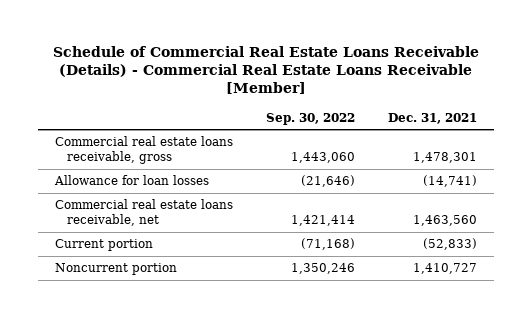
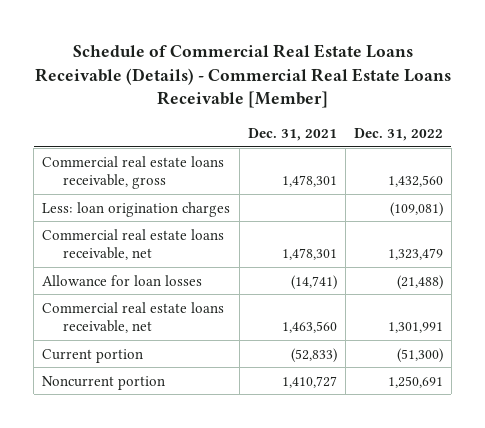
[266,112,356,125] Sep. 30, 2022 -> none
none -> [353,127,443,141] Dec. 31, 2022
none -> [42,201,231,217] Less: loan origination charges
none -> [42,228,225,260] Commercial real estate loans receivable, net

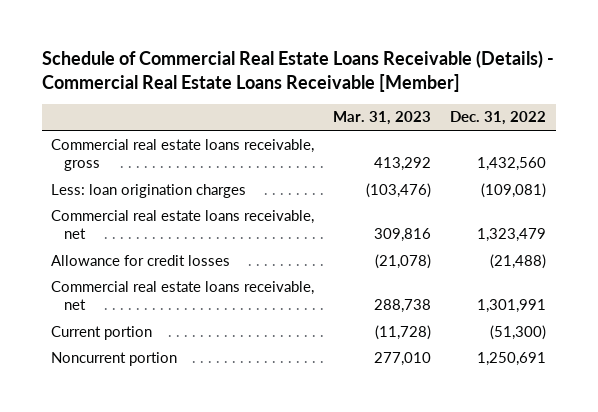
[247,127,337,141] Dec. 31, 2021 -> none
none -> [333,111,432,126] Mar. 31, 2023
[42,274,203,286] Allowance for loan losses -> [51,254,231,266] Allowance for credit losses

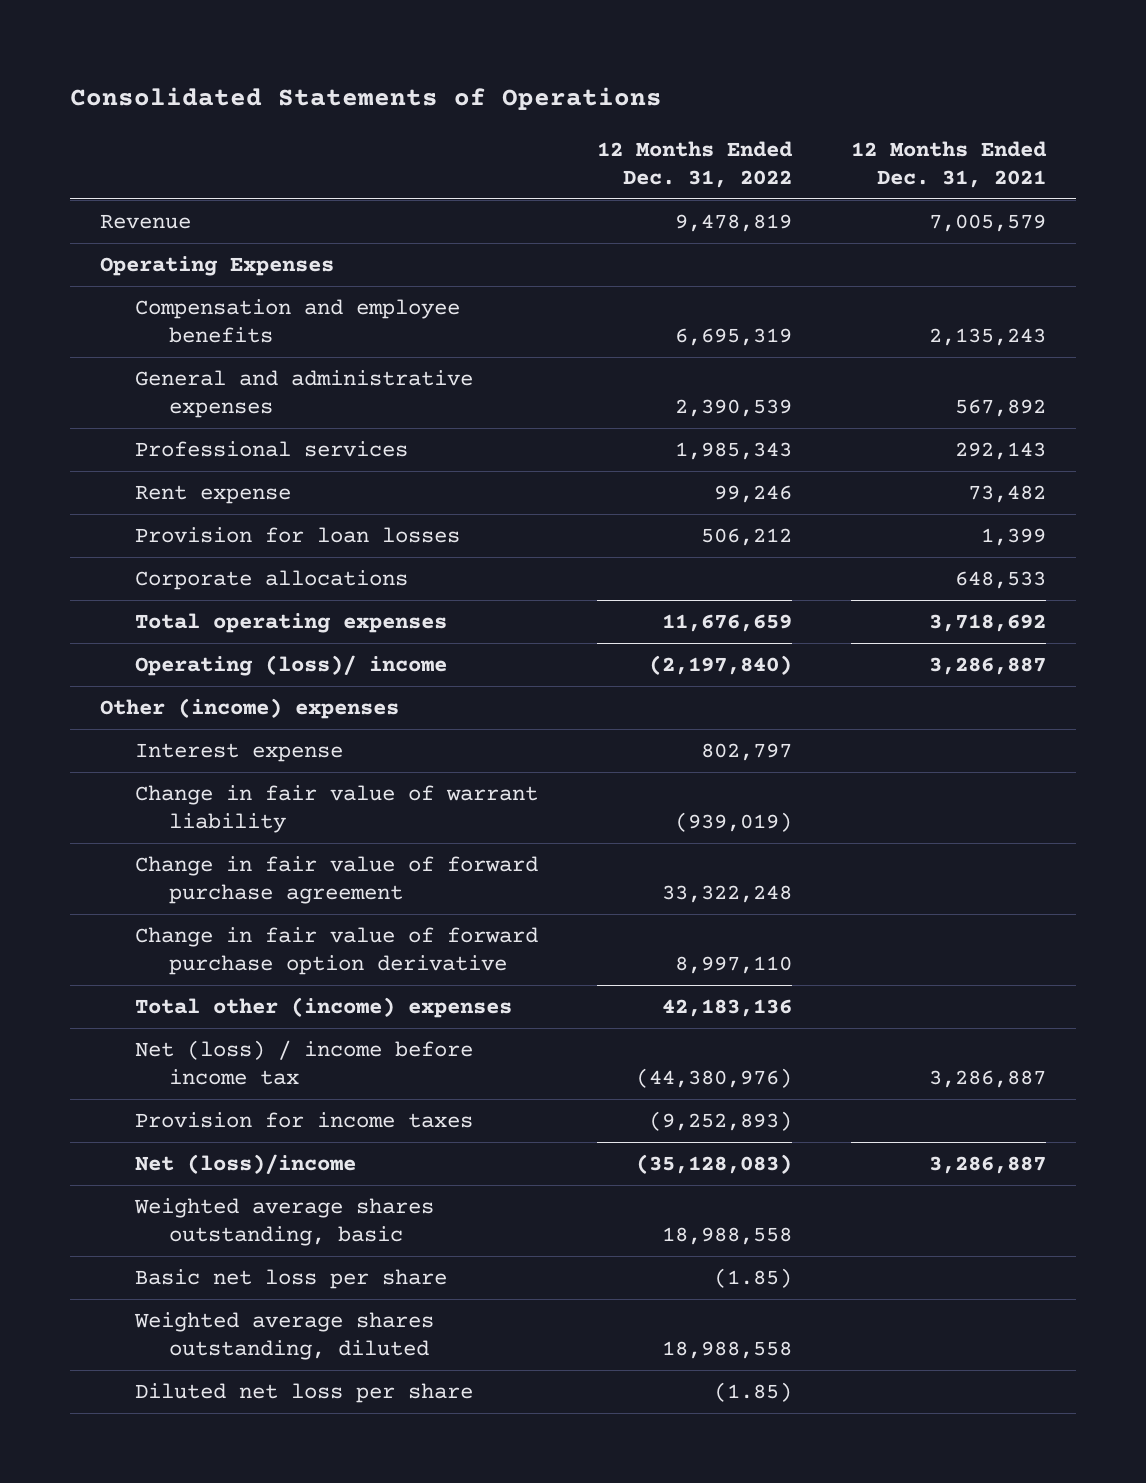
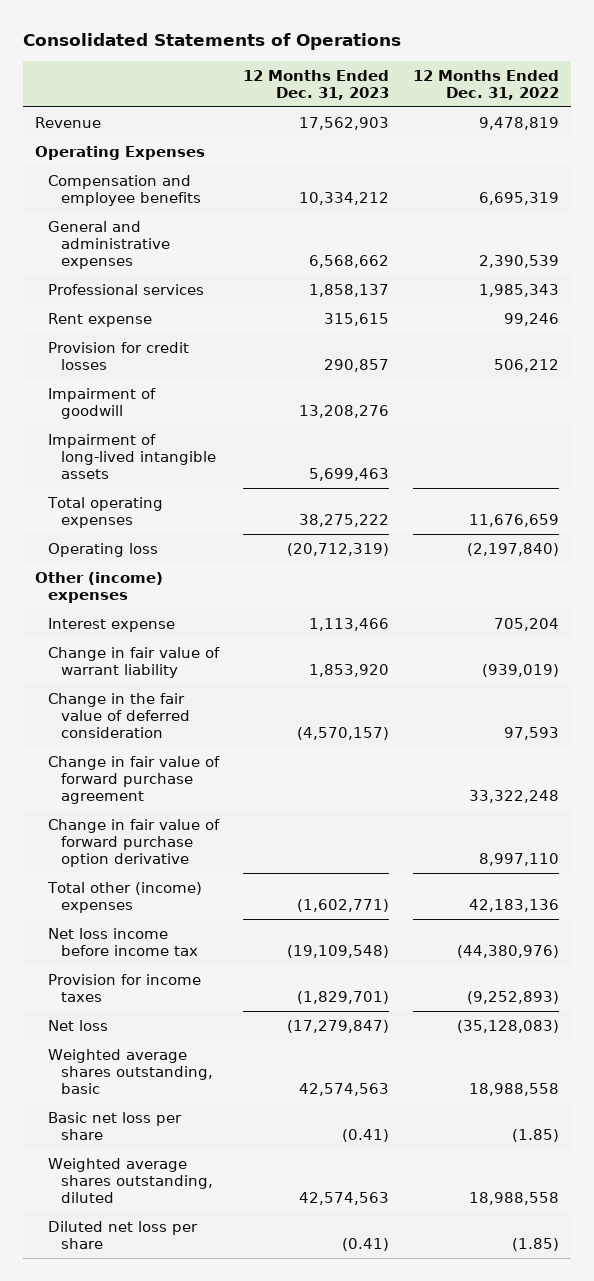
[851,140,1048,189] 12 Months Ended Dec. 31, 2021 -> none
none -> [243,69,390,100] 12 Months Ended Dec. 31, 2023
[134,569,408,590] Corporate allocations -> none
[134,526,460,543] Provision for loan losses -> [48,341,190,370] Provision for credit losses
none -> [48,387,157,419] Impairment of goodwill
none -> [48,433,217,480] Impairment of long-lived intangible assets
[134,654,447,676] Operating (loss)/ income -> [48,542,159,557] Operating loss
[700,742,792,761] 802,797 -> [493,617,559,631] 705,204
none -> [48,692,191,739] Change in the fair value of deferred consideration
[134,1039,473,1086] Net (loss) / income before income tax -> [48,927,199,956] Net loss income before income tax
[134,1153,356,1174] Net (loss)/income -> [48,1019,109,1031] Net loss

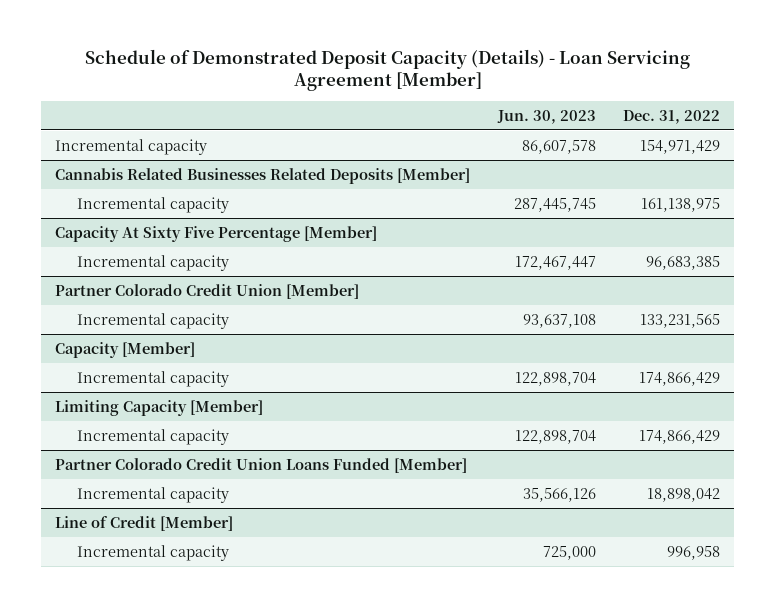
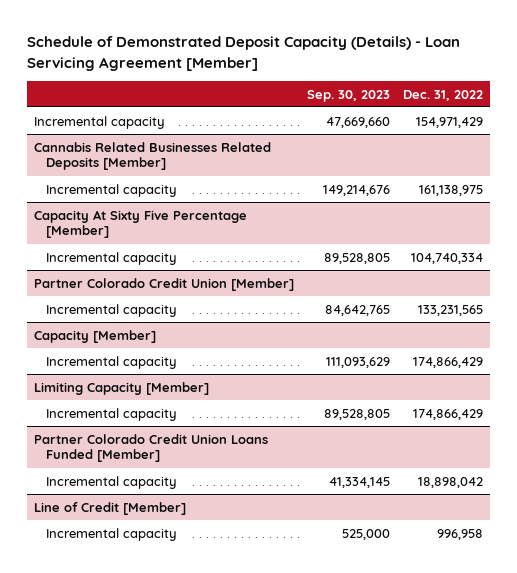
[496,109,596,124] Jun. 30, 2023 -> none
none -> [307,89,391,102] Sep. 30, 2023
[646,255,721,270] 96,683,385 -> [411,252,484,264] 104,740,334

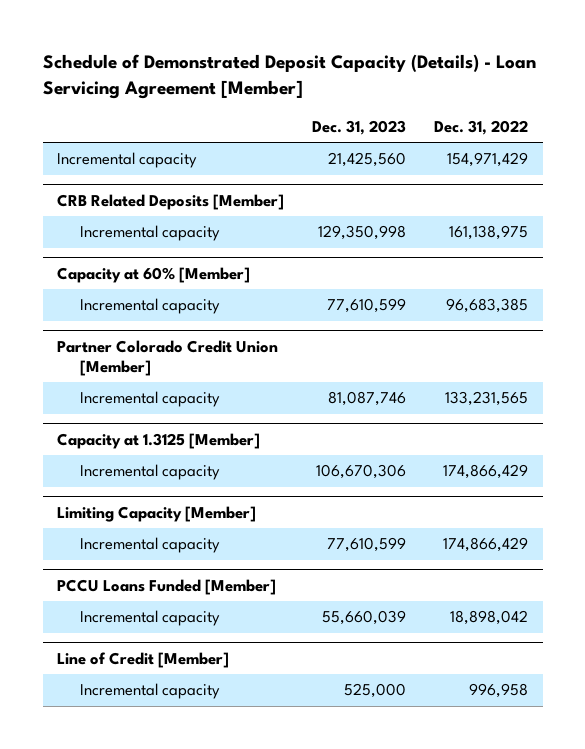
[307,89,391,102] Sep. 30, 2023 -> none
none -> [312,119,407,135] Dec. 31, 2023
[33,141,271,171] Cannabis Related Businesses Related Deposits [Member] -> [56,194,284,211] CRB Related Deposits [Member]
[33,209,247,239] Capacity At Sixty Five Percentage [Member] -> [56,267,250,284] Capacity at 60% [Member]
[411,252,484,264] 104,740,334 -> [446,298,529,314] 96,683,385
[33,329,156,343] Capacity [Member] -> none
none -> [56,433,260,450] Capacity at 1.3125 [Member]
[33,433,268,463] Partner Colorado Credit Union Loans Funded [Member] -> [56,579,276,596] PCCU Loans Funded [Member]

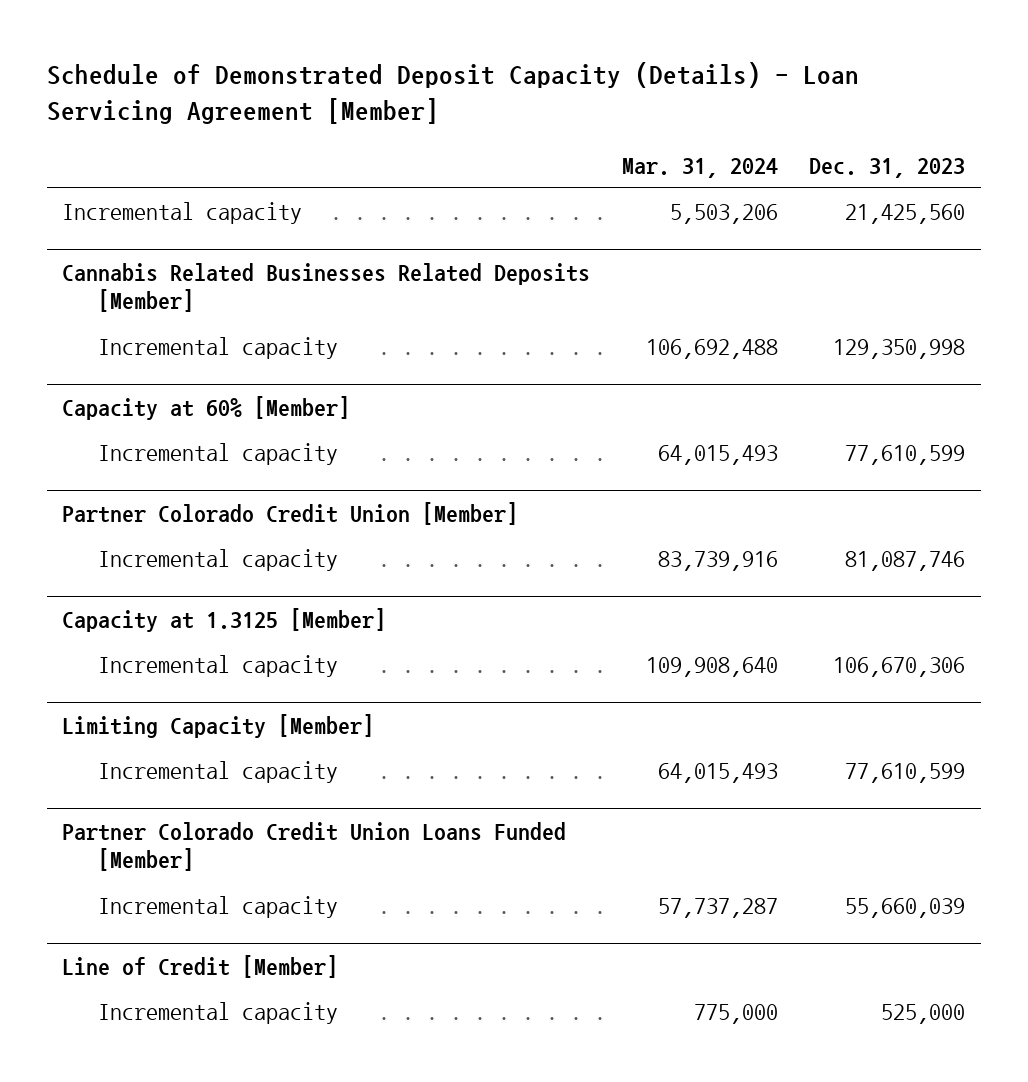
[434,119,529,135] Dec. 31, 2022 -> none
none -> [621,157,778,178] Mar. 31, 2024
[56,194,284,211] CRB Related Deposits [Member] -> [62,262,591,313] Cannabis Related Businesses Related Deposits [Member]
[56,579,276,596] PCCU Loans Funded [Member] -> [62,821,567,872] Partner Colorado Credit Union Loans Funded [Member]

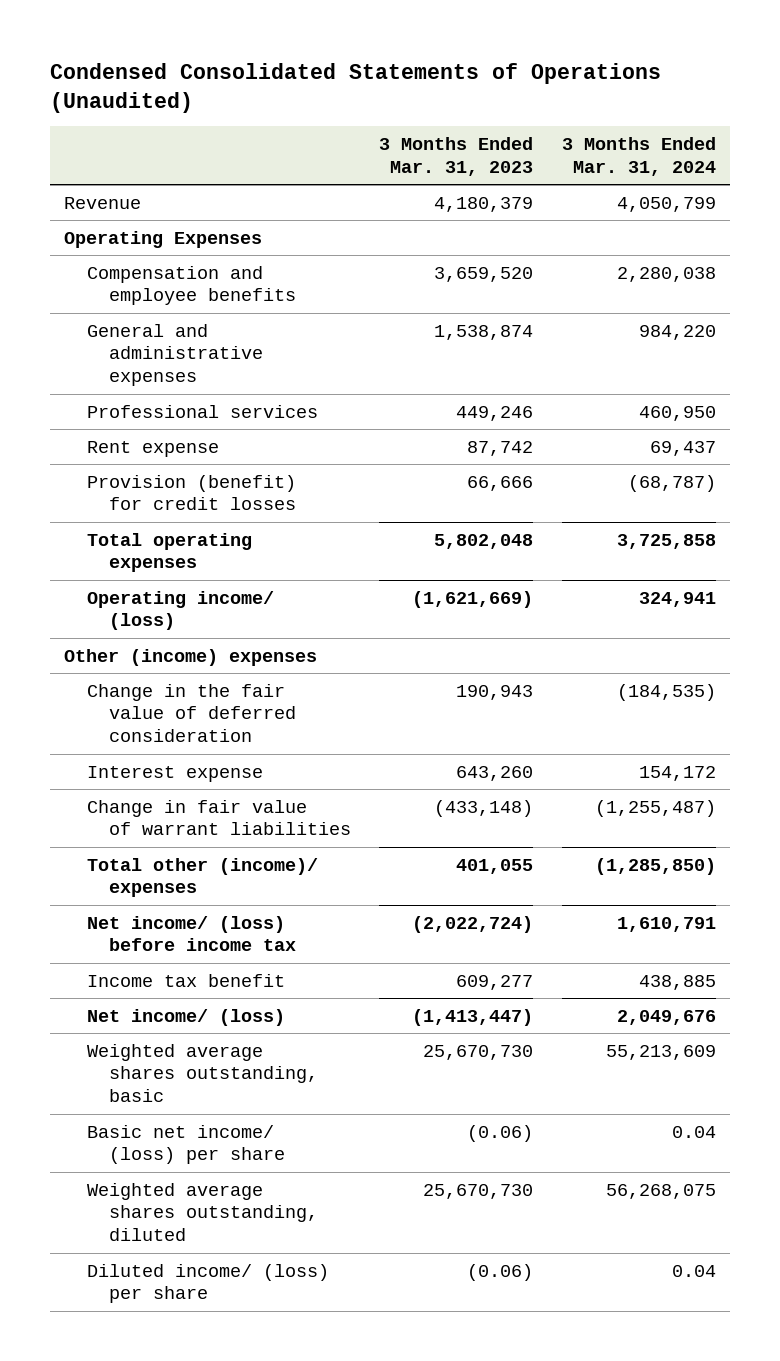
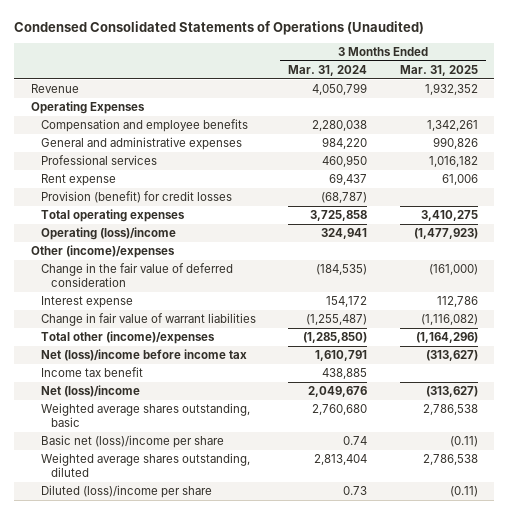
[379,137,534,176] 3 Months Ended Mar. 31, 2023 -> none
none -> [399,64,478,76] Mar. 31, 2025
[86,590,274,631] Operating income/ (loss) -> [40,226,176,240] Operating (loss)/income
[64,648,318,666] Other (income) expenses -> [30,244,175,258] Other (income)/expenses
[86,857,318,898] Total other (income)/ expenses -> [40,330,215,344] Total other (income)/expenses
[86,915,296,952] Net income/ (loss) before income tax -> [40,348,247,361] Net (loss)/income before income tax
[86,1008,285,1026] Net income/ (loss) -> [40,384,140,397] Net (loss)/income
[605,1044,716,1060] 55,213,609 -> [312,403,368,415] 2,760,680
[86,1124,285,1165] Basic net income/ (loss) per share -> [40,434,224,448] Basic net (loss)/income per share
[671,1125,716,1138] 0.04 -> [343,435,368,445] 0.74
[605,1183,716,1199] 56,268,075 -> [314,453,368,465] 2,813,404
[86,1263,329,1304] Diluted income/ (loss) per share -> [40,484,212,498] Diluted (loss)/income per share
[671,1264,716,1277] 0.04 -> [343,485,368,495] 0.73

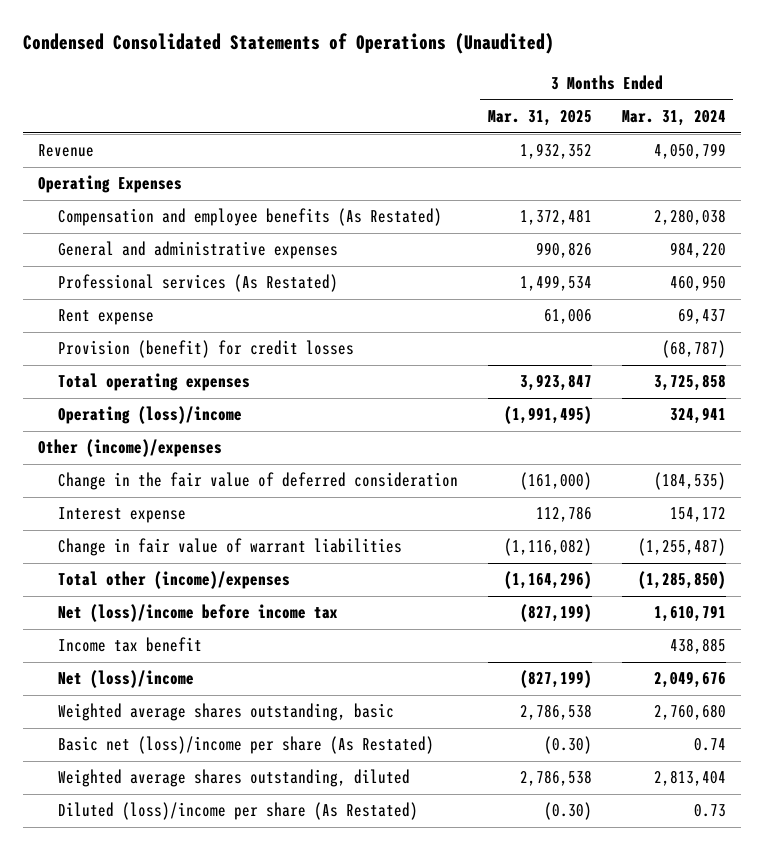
[40,118,248,132] Compensation and employee benefits -> [58,208,443,227] Compensation and employee benefits (As Restated)
[426,119,478,131] 1,342,261 -> [519,209,592,226] 1,372,481
[40,154,157,165] Professional services -> [58,274,339,293] Professional services (As Restated)
[428,155,478,167] 1,016,182 -> [519,275,592,292] 1,499,534
[420,209,478,221] 3,410,275 -> [519,374,592,392] 3,923,847
[413,227,478,239] (1,477,923) -> [503,406,592,425] (1,991,495)
[425,349,478,361] (313,627) -> [519,604,592,623] (827,199)
[425,385,478,397] (313,627) -> [519,670,592,689] (827,199)
[40,434,224,448] Basic net (loss)/income per share -> [58,736,435,755] Basic net (loss)/income per share (As Restated)
[449,435,478,447] (0.11) -> [543,736,592,755] (0.30)
[40,484,212,498] Diluted (loss)/income per share -> [58,802,419,821] Diluted (loss)/income per share (As Restated)
[449,485,478,497] (0.11) -> [543,802,592,821] (0.30)

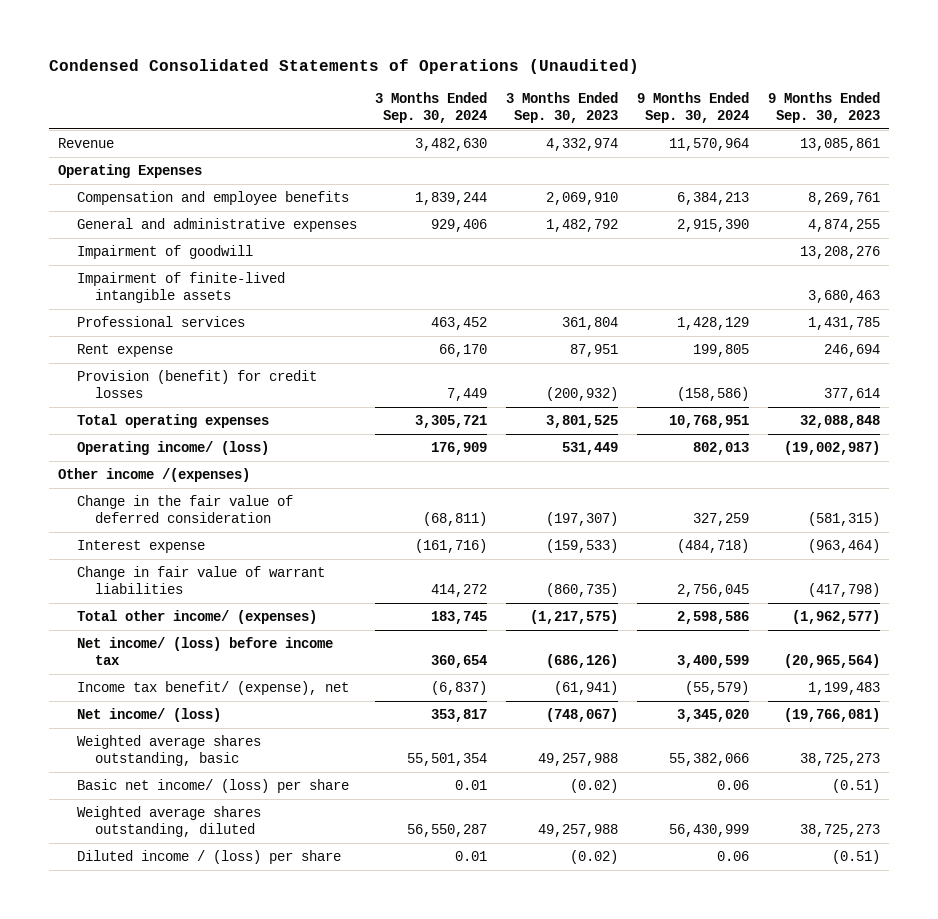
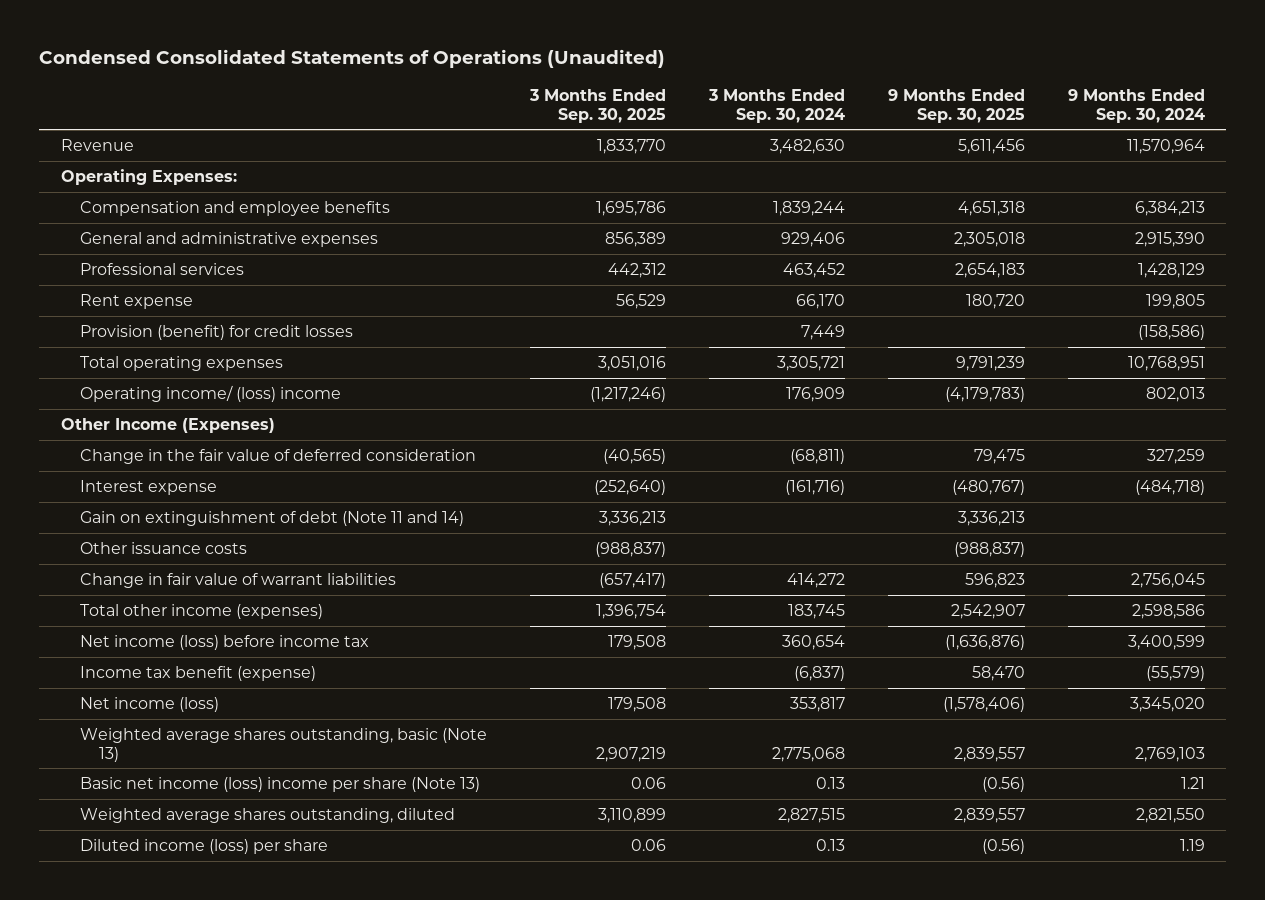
[506,91,619,123] 3 Months Ended Sep. 30, 2023 -> none
[767,91,880,123] 9 Months Ended Sep. 30, 2023 -> none
none -> [528,88,666,123] 3 Months Ended Sep. 30, 2025
none -> [887,88,1025,123] 9 Months Ended Sep. 30, 2025
[58,164,203,179] Operating Expenses -> [60,168,237,185] Operating Expenses:
[76,245,253,260] Impairment of goodwill -> none
[76,272,285,303] Impairment of finite-lived intangible assets -> none
[76,441,269,456] Operating income/ (loss) -> [79,384,341,402] Operating income/ (loss) income
[58,468,251,483] Other income /(expenses) -> [60,417,275,433] Other Income (Expenses)
none -> [79,510,464,526] Gain on extinguishment of debt (Note 11 and 14)
none -> [79,541,247,554] Other issuance costs
[76,610,317,625] Total other income/ (expenses) -> [79,603,323,619] Total other income (expenses)
[76,637,333,665] Net income/ (loss) before income tax -> [79,634,369,650] Net income (loss) before income tax
[76,681,349,696] Income tax benefit/ (expense), net -> [79,665,316,681] Income tax benefit (expense)
[76,708,221,723] Net income/ (loss) -> [79,696,219,712] Net income (loss)
[76,735,261,766] Weighted average shares outstanding, basic -> [79,727,487,762] Weighted average shares outstanding, basic (Note 13)
[407,752,488,766] 55,501,354 -> [771,746,845,762] 2,775,068
[669,752,750,766] 55,382,066 -> [1134,746,1205,762] 2,769,103
[76,779,349,794] Basic net income/ (loss) per share -> [79,776,480,792] Basic net income (loss) income per share (Note 13)
[455,780,488,791] 0.01 -> [815,776,845,789] 0.13
[717,780,750,791] 0.06 -> [1180,776,1205,789] 1.21
[407,823,488,837] 56,550,287 -> [777,807,845,823] 2,827,515
[669,823,750,837] 56,430,999 -> [1135,807,1205,823] 2,821,550
[76,850,341,865] Diluted income / (loss) per share -> [79,838,328,854] Diluted income (loss) per share
[455,851,488,862] 0.01 -> [815,838,845,851] 0.13
[717,851,750,862] 0.06 -> [1179,838,1205,851] 1.19

